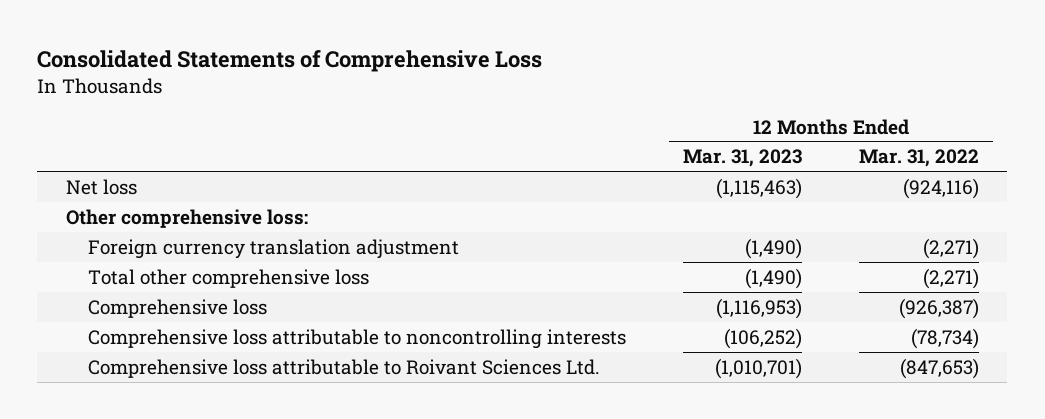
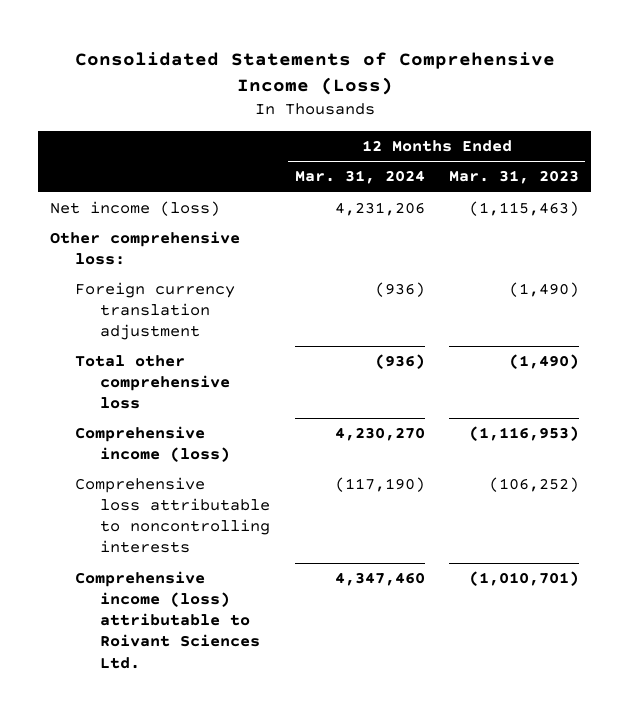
[37,49,543,72] Consolidated Statements of Comprehensive Loss -> [74,51,555,96] Consolidated Statements of Comprehensive Income (Loss)
[859,149,980,168] Mar. 31, 2022 -> none
none -> [294,170,425,185] Mar. 31, 2024
[65,178,137,195] Net loss -> [50,201,221,217] Net income (loss)
[88,298,268,318] Comprehensive loss -> [75,426,231,463] Comprehensive income (loss)
[88,358,601,378] Comprehensive loss attributable to Roivant Sciences Ltd. -> [75,571,261,669] Comprehensive income (loss) attributable to Roivant Sciences Ltd.

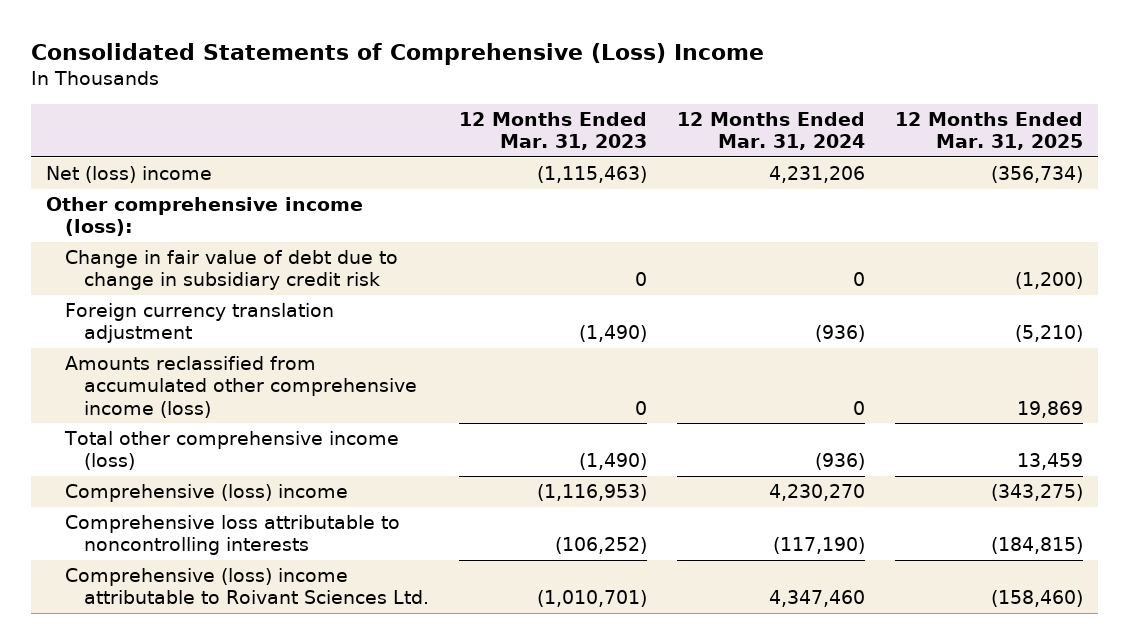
[74,51,555,96] Consolidated Statements of Comprehensive Income (Loss) -> [30,42,764,65] Consolidated Statements of Comprehensive (Loss) Income
none -> [895,111,1084,151] 12 Months Ended Mar. 31, 2025
[50,201,221,217] Net income (loss) -> [45,166,212,184] Net (loss) income
[50,231,241,266] Other comprehensive loss: -> [45,197,363,237] Other comprehensive income (loss):
none -> [64,250,398,291] Change in fair value of debt due to change in subsidiary credit risk
none -> [64,356,417,418] Amounts reclassified from accumulated other comprehensive income (loss)
[75,355,231,410] Total other comprehensive loss -> [63,431,399,471] Total other comprehensive income (loss)
[75,426,231,463] Comprehensive income (loss) -> [64,484,348,503] Comprehensive (loss) income
[75,571,261,669] Comprehensive income (loss) attributable to Roivant Sciences Ltd. -> [64,568,429,605] Comprehensive (loss) income attributable to Roivant Sciences Ltd.

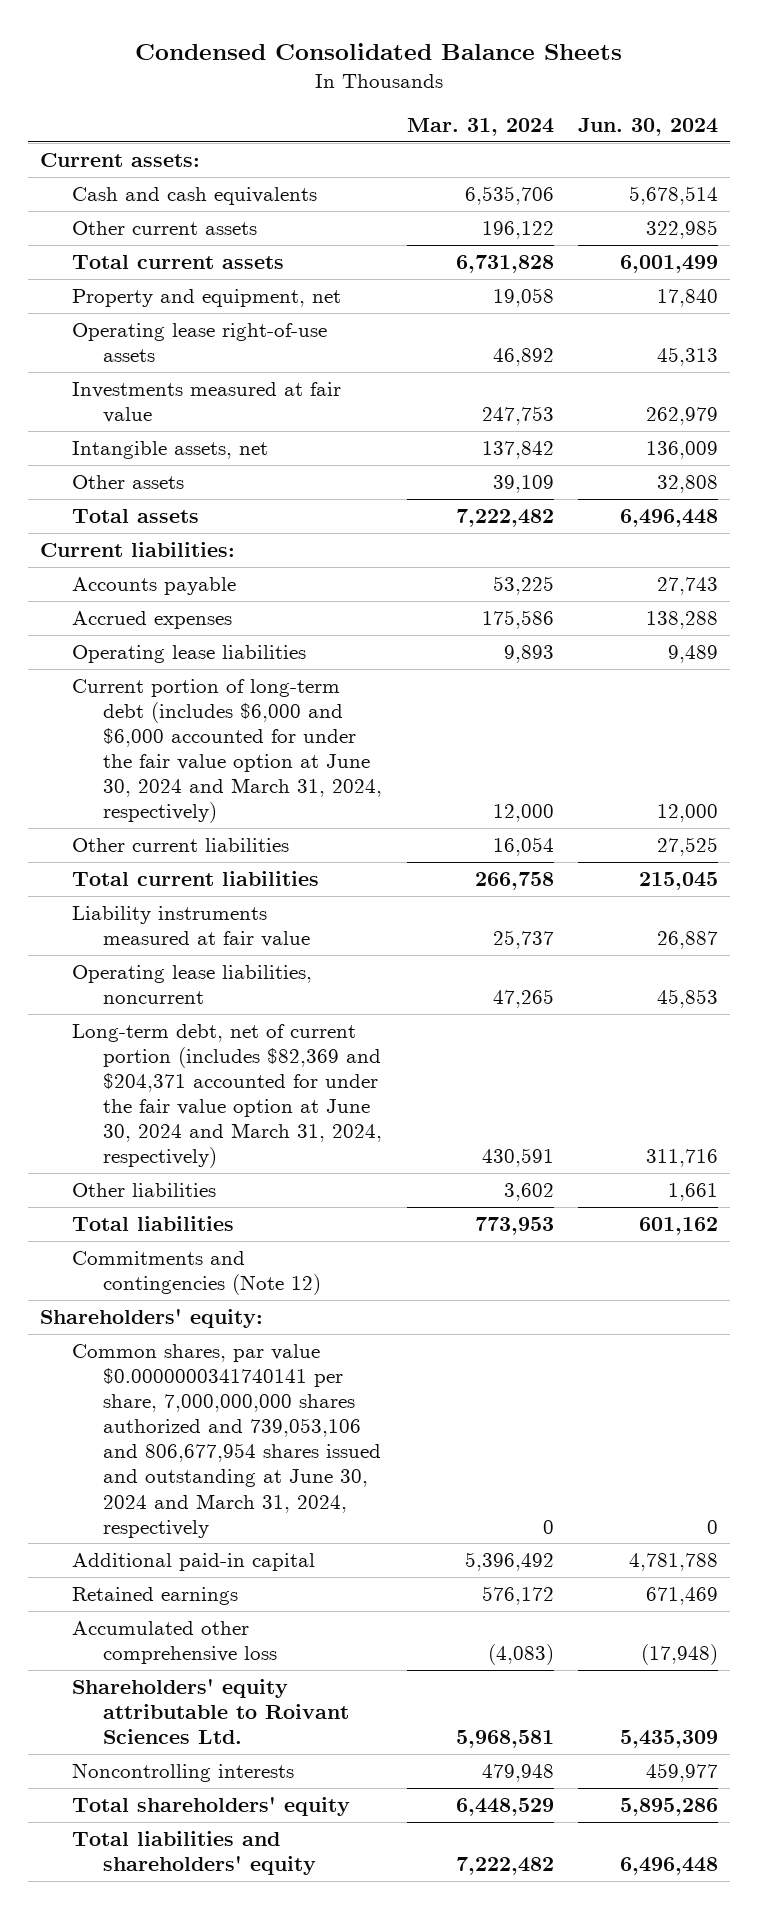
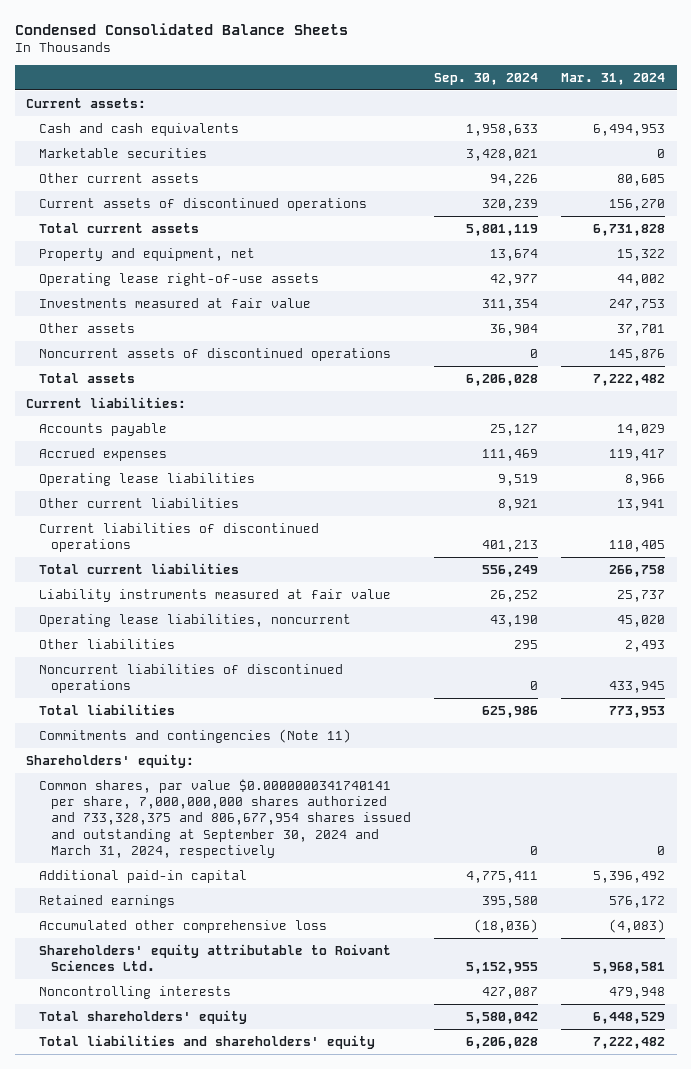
[577,118,718,137] Jun. 30, 2024 -> none
none -> [433,72,538,85] Sep. 30, 2024
[464,185,554,205] 6,535,706 -> [592,124,665,137] 6,494,953
none -> [38,148,207,159] Marketable securities
[481,220,554,239] 196,122 -> [616,174,665,187] 80,605
none -> [38,198,367,212] Current assets of discontinued operations
[492,287,554,307] 19,058 -> [616,249,665,262] 15,322
[492,348,554,367] 46,892 -> [616,274,665,287] 44,002
[71,440,268,459] Intangible assets, net -> none
[492,474,554,493] 39,109 -> [616,324,665,337] 37,701
none -> [38,348,391,362] Noncurrent assets of discontinued operations
[71,678,383,824] Current portion of long-term debt (includes $6,000 and $6,000 accounted for under the fair value option at June 30, 2024 and March 31, 2024, respectively) -> none
[492,575,554,595] 53,225 -> [616,424,665,437] 14,029
[481,609,554,629] 175,586 -> [608,449,665,462] 119,417
[503,644,554,663] 9,893 -> [624,474,665,487] 8,966
[492,836,554,856] 16,054 -> [616,499,665,512] 13,941
none -> [38,523,319,553] Current liabilities of discontinued operations
[71,1023,383,1169] Long-term debt, net of current portion (includes $82,369 and $204,371 accounted for under the fair value option at June 30, 2024 and March 31, 2024, respectively) -> none
[492,989,554,1009] 47,265 -> [616,615,665,628] 45,020
[503,1182,554,1201] 3,602 -> [624,640,665,653] 2,493
none -> [38,664,343,694] Noncurrent liabilities of discontinued operations
[71,1250,322,1296] Commitments and contingencies (Note 12) -> [38,729,351,744] Commitments and contingencies (Note 11)
[71,1343,382,1538] Common shares, par value $0.0000000341740141 per share, 7,000,000,000 shares authorized and 739,053,106 and 806,677,954 shares issued and outstanding at June 30, 2024 and March 31, 2024, respectively -> [38,779,411,858] Common shares, par value $0.0000000341740141 per share, 7,000,000,000 shares authorized and 733,328,375 and 806,677,954 shares issued and outstanding at September 30, 2024 and March 31, 2024, respectively

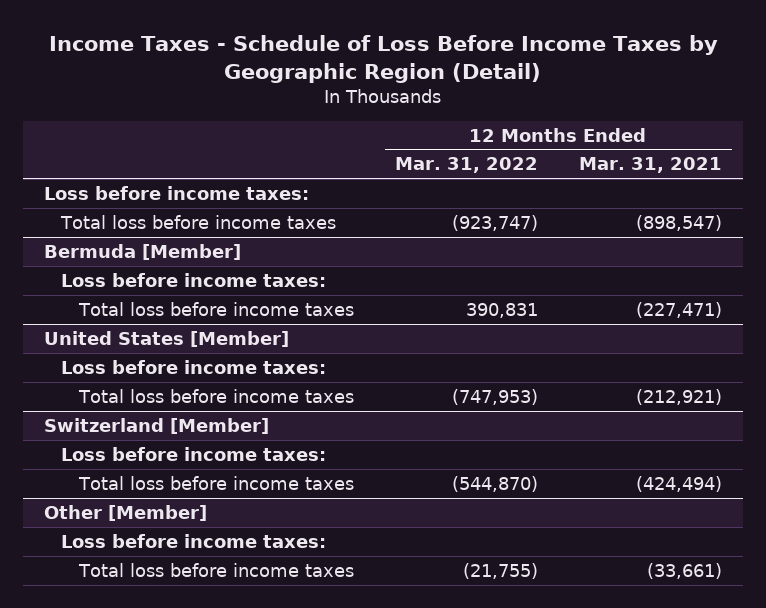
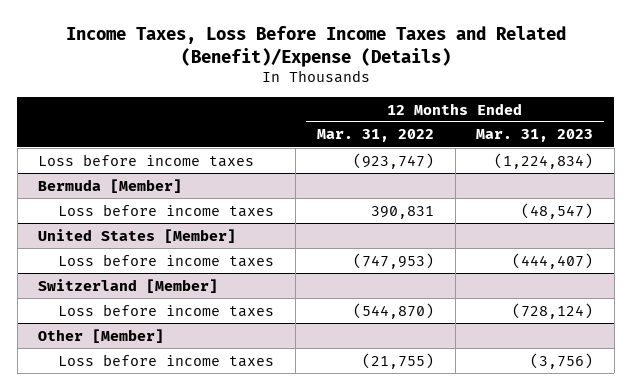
[48,35,718,83] Income Taxes - Schedule of Loss Before Income Taxes by Geographic Region (Detail) -> [65,25,566,67] Income Taxes, Loss Before Income Taxes and Related (Benefit)/Expense (Details)
[578,157,722,174] Mar. 31, 2021 -> none
none -> [476,129,594,143] Mar. 31, 2023
[43,185,309,200] Loss before income taxes: -> none
[60,214,337,229] Total loss before income taxes -> [38,153,255,167] Loss before income taxes
[61,272,327,287] Loss before income taxes: -> none
[77,301,354,316] Total loss before income taxes -> [58,203,275,217] Loss before income taxes
[61,359,327,374] Loss before income taxes: -> none
[77,388,354,403] Total loss before income taxes -> [58,253,275,267] Loss before income taxes
[61,446,327,461] Loss before income taxes: -> none
[77,475,354,490] Total loss before income taxes -> [58,303,275,317] Loss before income taxes
[61,533,327,548] Loss before income taxes: -> none
[77,562,354,577] Total loss before income taxes -> [58,353,275,367] Loss before income taxes

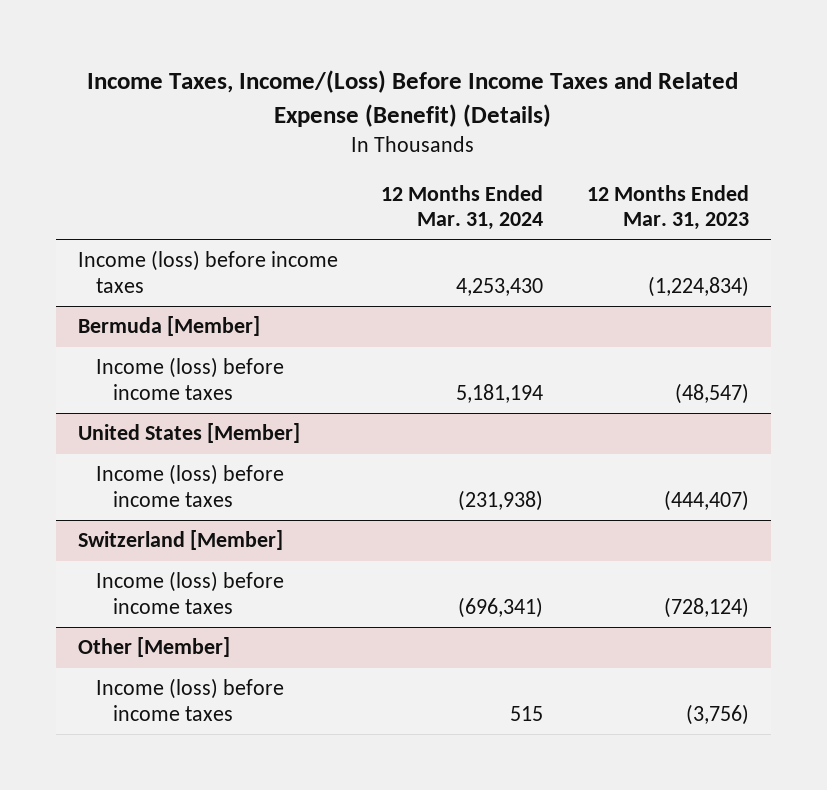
[65,25,566,67] Income Taxes, Loss Before Income Taxes and Related (Benefit)/Expense (Details) -> [87,70,739,127] Income Taxes, Income/(Loss) Before Income Taxes and Related Expense (Benefit) (Details)
[316,129,434,143] Mar. 31, 2022 -> none
none -> [381,184,544,230] 12 Months Ended Mar. 31, 2024
[38,153,255,167] Loss before income taxes -> [77,250,338,293] Income (loss) before income taxes
[58,203,275,217] Loss before income taxes -> [95,357,284,400] Income (loss) before income taxes
[58,253,275,267] Loss before income taxes -> [95,464,284,507] Income (loss) before income taxes
[58,303,275,317] Loss before income taxes -> [95,571,284,614] Income (loss) before income taxes
[58,353,275,367] Loss before income taxes -> [95,678,284,721] Income (loss) before income taxes

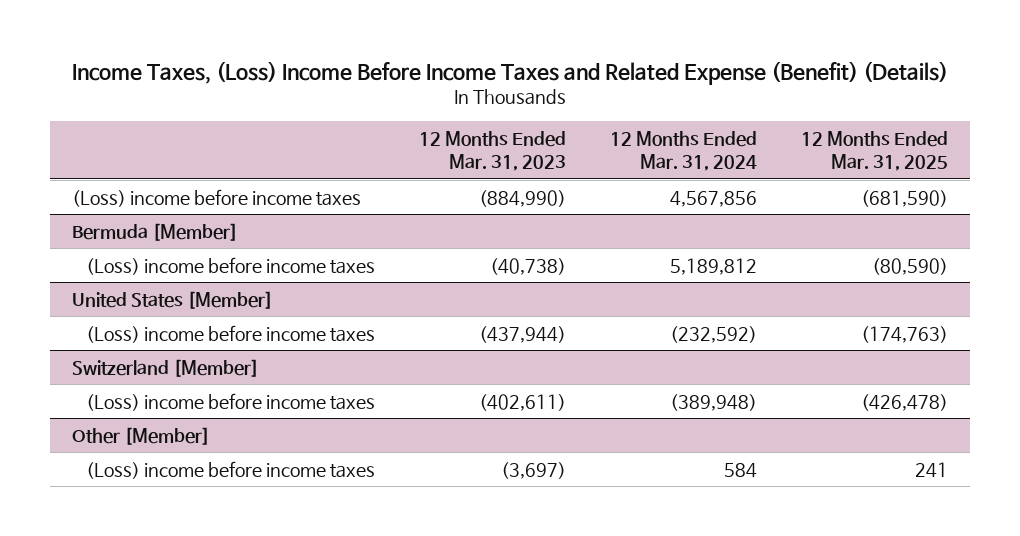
[87,70,739,127] Income Taxes, Income/(Loss) Before Income Taxes and Related Expense (Benefit) (Details) -> [72,60,949,85] Income Taxes, (Loss) Income Before Income Taxes and Related Expense (Benefit) (Details)
none -> [800,130,948,172] 12 Months Ended Mar. 31, 2025
[77,250,338,293] Income (loss) before income taxes -> [72,188,362,207] (Loss) income before income taxes
[456,277,544,296] 4,253,430 -> [669,190,757,207] 4,567,856
[648,275,750,297] (1,224,834) -> [479,189,567,207] (884,990)
[95,357,284,400] Income (loss) before income taxes -> [86,256,376,275] (Loss) income before income taxes
[456,383,544,403] 5,181,194 -> [669,257,757,275] 5,189,812
[675,382,750,404] (48,547) -> [490,257,567,275] (40,738)
[95,464,284,507] Income (loss) before income taxes -> [86,324,376,343] (Loss) income before income taxes
[458,489,544,511] (231,938) -> [669,325,757,343] (232,592)
[664,489,750,511] (444,407) -> [479,325,567,343] (437,944)
[95,571,284,614] Income (loss) before income taxes -> [86,392,376,411] (Loss) income before income taxes
[458,596,544,618] (696,341) -> [669,393,757,411] (389,948)
[664,596,750,618] (728,124) -> [479,393,567,411] (402,611)
[95,678,284,721] Income (loss) before income taxes -> [86,460,376,479] (Loss) income before income taxes
[510,705,544,721] 515 -> [723,462,757,478] 584
[686,703,750,725] (3,756) -> [501,461,567,479] (3,697)

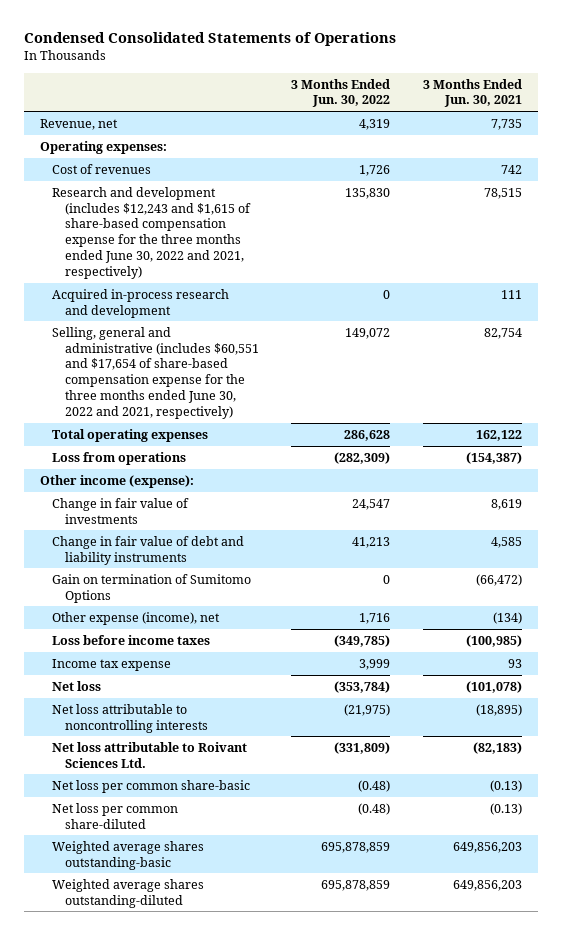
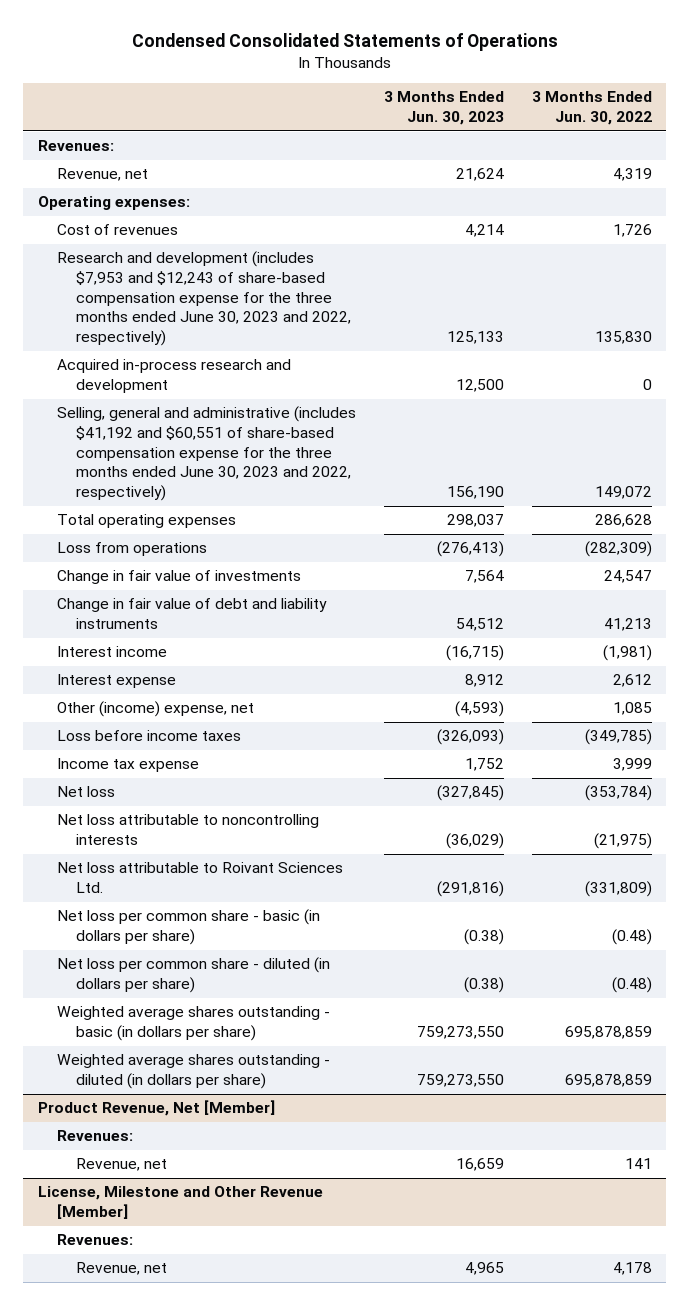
[422,78,522,108] 3 Months Ended Jun. 30, 2021 -> none
none -> [383,91,504,126] 3 Months Ended Jun. 30, 2023
none -> [37,140,114,152] Revenues:
[52,186,251,279] Research and development (includes $12,243 and $1,615 of share-based compensation expense for the three months ended June 30, 2022 and 2021, respectively) -> [56,251,351,347] Research and development (includes $7,953 and $12,243 of share-based compensation expense for the three months ended June 30, 2023 and 2022, respectively)
[52,326,259,419] Selling, general and administrative (includes $60,551 and $17,654 of share-based compensation expense for the three months ended June 30, 2022 and 2021, respectively) -> [56,406,356,502] Selling, general and administrative (includes $41,192 and $60,551 of share-based compensation expense for the three months ended June 30, 2023 and 2022, respectively)
[39,474,194,488] Other income (expense): -> none
[52,573,252,603] Gain on termination of Sumitomo Options -> none
none -> [56,646,167,658] Interest income
none -> [56,674,176,689] Interest expense
[52,611,221,625] Other expense (income), net -> [56,701,254,718] Other (income) expense, net
[359,612,391,624] 1,716 -> [612,702,652,716] 1,085
[52,779,251,793] Net loss per common share-basic -> [56,909,320,946] Net loss per common share - basic (in dollars per share)
[52,802,179,829] Net loss per common share-diluted -> [56,957,330,994] Net loss per common share - diluted (in dollars per share)
[52,840,205,870] Weighted average shares outstanding-basic -> [56,1006,330,1042] Weighted average shares outstanding - basic (in dollars per share)
[52,878,205,908] Weighted average shares outstanding-diluted -> [56,1054,330,1090] Weighted average shares outstanding - diluted (in dollars per share)
none -> [37,1100,275,1117] Product Revenue, Net [Member]
none -> [56,1130,133,1142] Revenues:
none -> [75,1158,167,1172] Revenue, net
none -> [37,1186,323,1220] License, Milestone and Other Revenue [Member]
none -> [56,1234,133,1246] Revenues:
none -> [75,1262,167,1276] Revenue, net

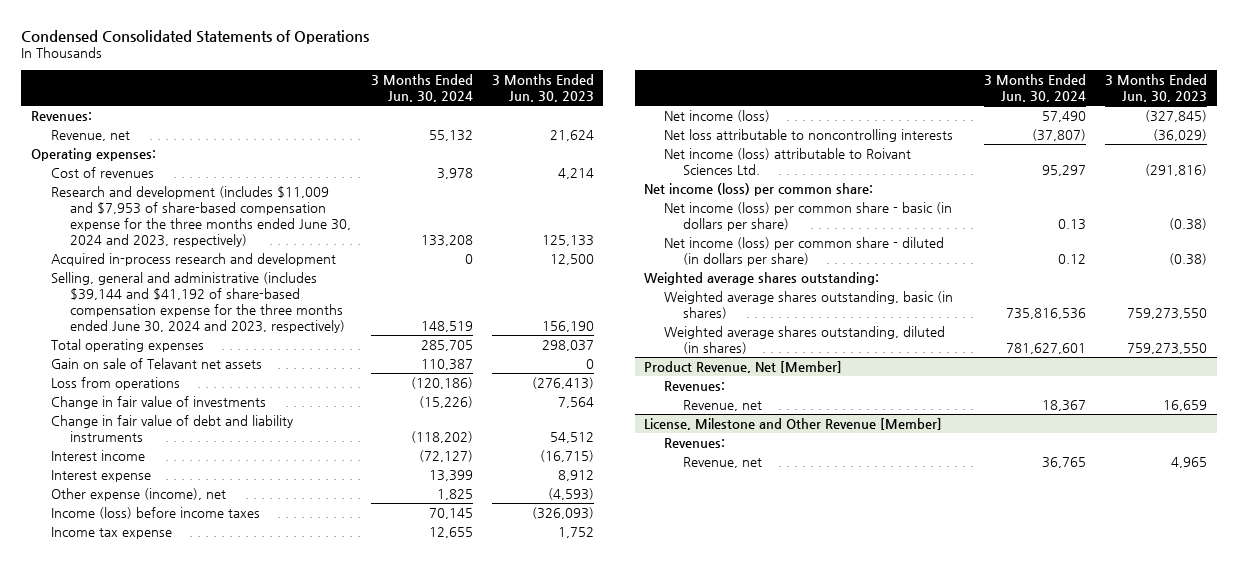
[531,91,652,126] 3 Months Ended Jun. 30, 2022 -> none
none -> [370,73,473,102] 3 Months Ended Jun. 30, 2024
[56,251,351,347] Research and development (includes $7,953 and $12,243 of share-based compensation expense for the three months ended June 30, 2023 and 2022, respectively) -> [50,186,352,247] Research and development (includes $11,009 and $7,953 of share-based compensation expense for the three months ended June 30, 2024 and 2023, respectively)
[56,406,356,502] Selling, general and administrative (includes $41,192 and $60,551 of share-based compensation expense for the three months ended June 30, 2023 and 2022, respectively) -> [50,272,346,333] Selling, general and administrative (includes $39,144 and $41,192 of share-based compensation expense for the three months ended June 30, 2024 and 2023, respectively)
none -> [50,358,262,370] Gain on sale of Telavant net assets
[56,701,254,718] Other (income) expense, net -> [50,488,226,502] Other expense (income), net
[56,730,241,742] Loss before income taxes -> [50,507,260,520] Income (loss) before income taxes
[56,786,115,798] Net loss -> [663,110,770,123] Net income (loss)
[56,862,343,894] Net loss attributable to Roivant Sciences Ltd. -> [663,148,911,175] Net income (loss) attributable to Roivant Sciences Ltd.
none -> [644,183,874,197] Net income (loss) per common share:
[56,909,320,946] Net loss per common share - basic (in dollars per share) -> [663,202,952,231] Net income (loss) per common share - basic (in dollars per share)
[56,957,330,994] Net loss per common share - diluted (in dollars per share) -> [663,237,944,266] Net income (loss) per common share - diluted (in dollars per share)
none -> [644,272,880,286] Weighted average shares outstanding:
[56,1006,330,1042] Weighted average shares outstanding - basic (in dollars per share) -> [663,291,953,319] Weighted average shares outstanding, basic (in shares)
[56,1054,330,1090] Weighted average shares outstanding - diluted (in dollars per share) -> [663,326,945,354] Weighted average shares outstanding, diluted (in shares)

